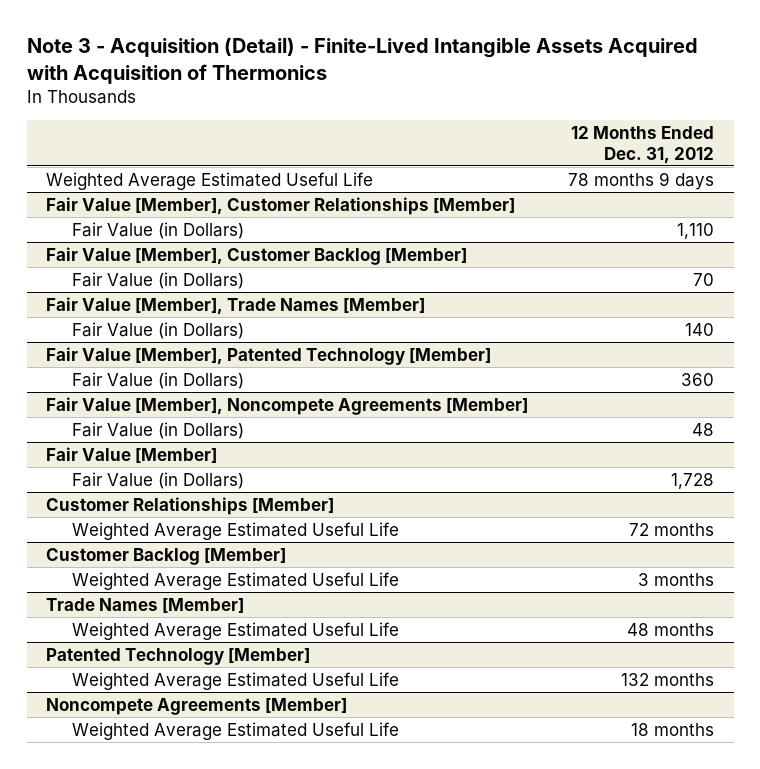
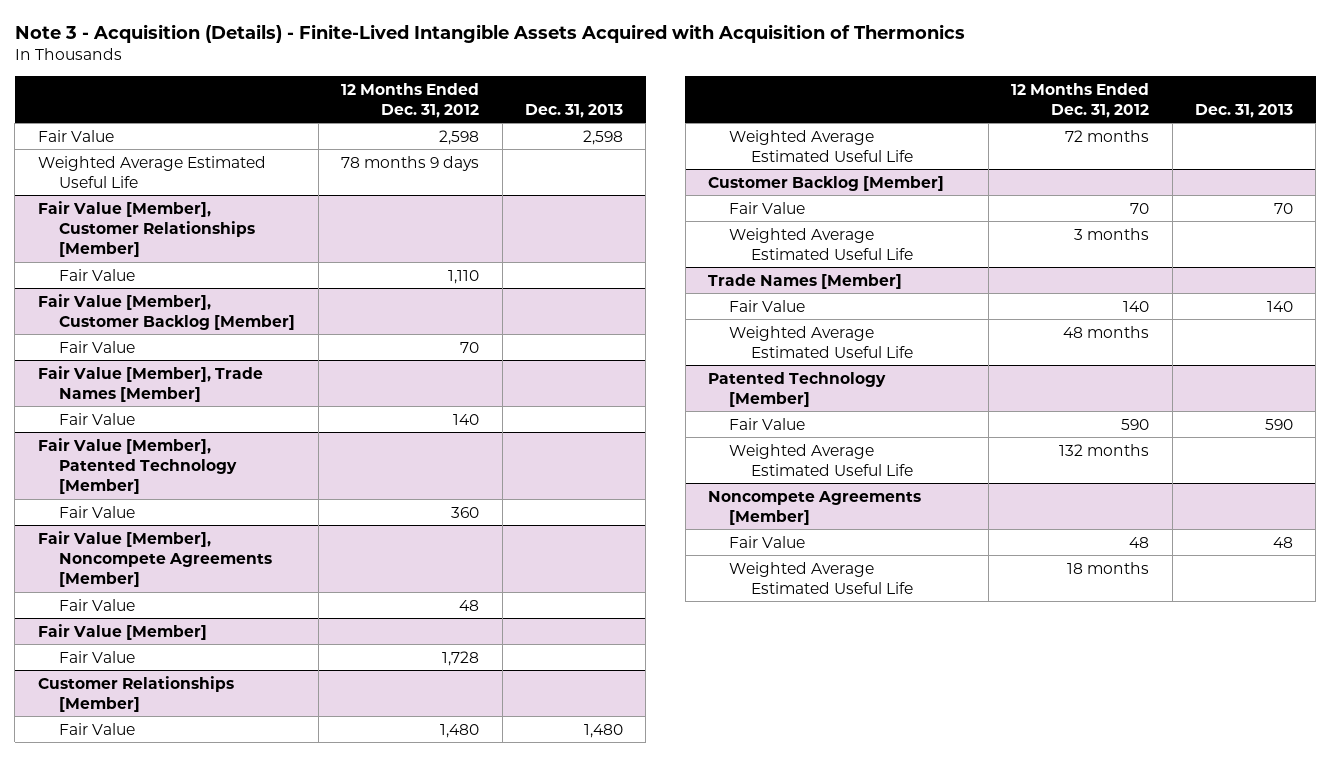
[26,37,698,84] Note 3 - Acquisition (Detail) - Finite-Lived Intangible Assets Acquired with Acquisition of Thermonics -> [14,24,965,44] Note 3 - Acquisition (Details) - Finite-Lived Intangible Assets Acquired with Acquisition of Thermonics
none -> [524,103,623,118] Dec. 31, 2013
none -> [37,129,114,142] Fair Value
[72,221,245,239] Fair Value (in Dollars) -> [59,268,136,281] Fair Value
[72,271,245,289] Fair Value (in Dollars) -> [59,340,136,353] Fair Value
[72,321,245,339] Fair Value (in Dollars) -> [59,412,136,425] Fair Value
[72,371,245,389] Fair Value (in Dollars) -> [59,505,136,518] Fair Value
[72,421,245,439] Fair Value (in Dollars) -> [59,598,136,611] Fair Value
[72,471,245,489] Fair Value (in Dollars) -> [59,650,136,663] Fair Value
none -> [59,722,136,735] Fair Value
none -> [729,201,806,214] Fair Value
none -> [729,299,806,312] Fair Value
none -> [729,417,806,430] Fair Value
none -> [729,535,806,548] Fair Value

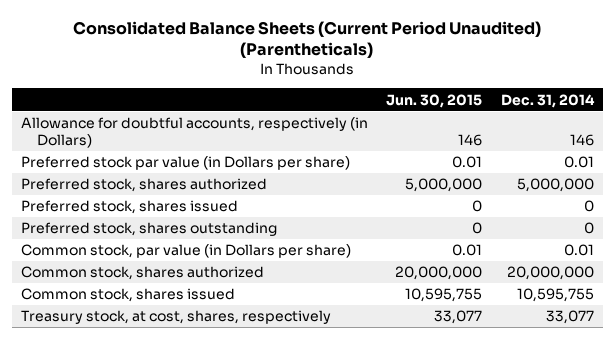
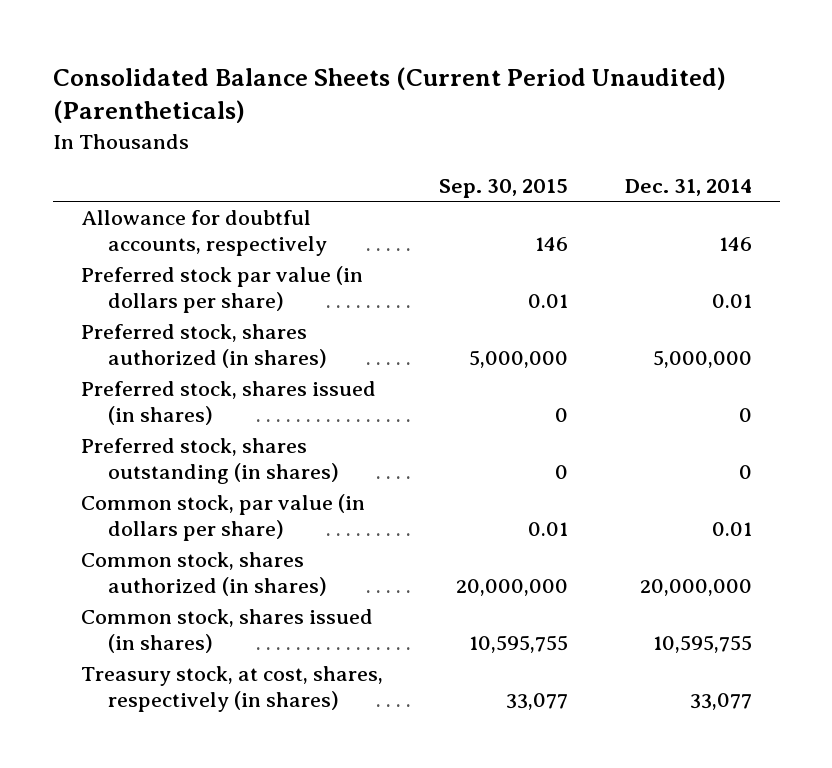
[386,93,483,108] Jun. 30, 2015 -> none
none -> [439,179,569,199] Sep. 30, 2015
[21,117,369,149] Allowance for doubtful accounts, respectively (in Dollars) -> [80,210,327,256] Allowance for doubtful accounts, respectively
[21,156,351,171] Preferred stock par value (in Dollars per share) -> [80,266,363,313] Preferred stock par value (in dollars per share)
[21,178,268,193] Preferred stock, shares authorized -> [80,324,327,368] Preferred stock, shares authorized (in shares)
[21,200,239,215] Preferred stock, shares issued -> [80,381,376,425] Preferred stock, shares issued (in shares)
[21,222,278,237] Preferred stock, shares outstanding -> [80,438,339,484] Preferred stock, shares outstanding (in shares)
[21,244,352,259] Common stock, par value (in Dollars per share) -> [80,494,365,541] Common stock, par value (in dollars per share)
[21,266,265,281] Common stock, shares authorized -> [80,552,327,596] Common stock, shares authorized (in shares)
[21,288,236,303] Common stock, shares issued -> [80,609,373,653] Common stock, shares issued (in shares)
[21,310,332,325] Treasury stock, at cost, shares, respectively -> [80,666,383,712] Treasury stock, at cost, shares, respectively (in shares)

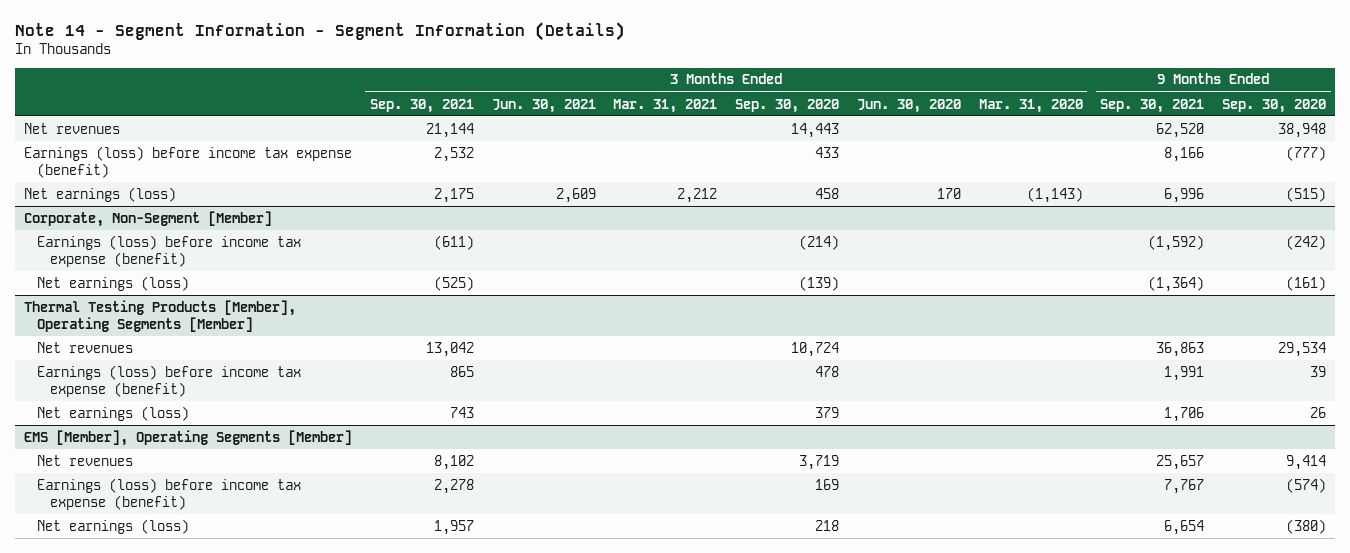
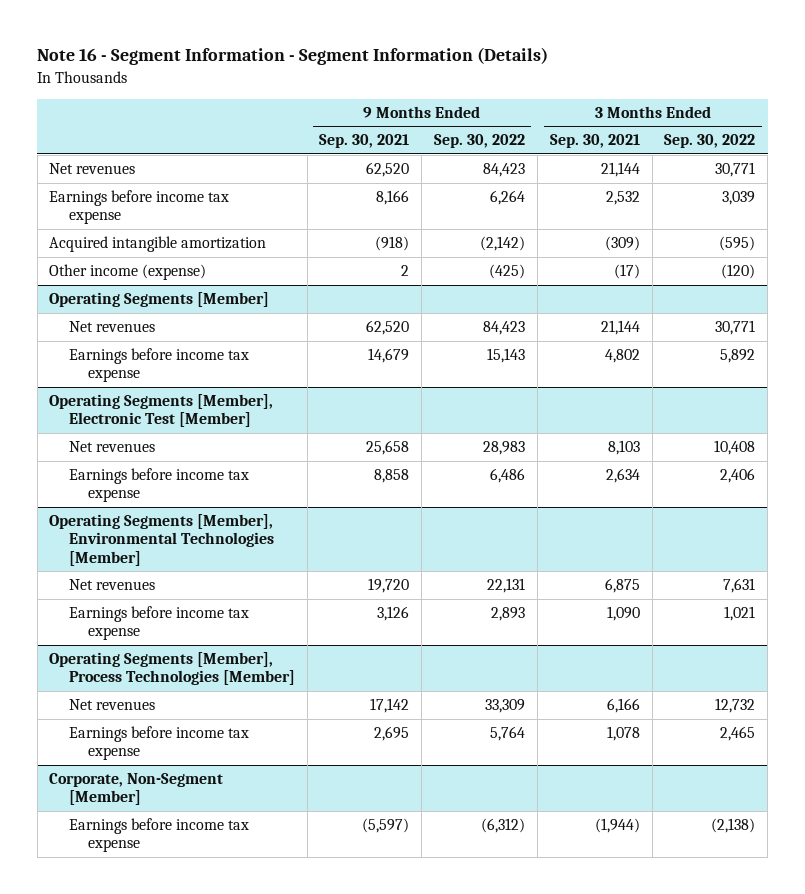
[15,22,626,42] Note 14 - Segment Information - Segment Information (Details) -> [37,47,549,66] Note 16 - Segment Information - Segment Information (Details)
[491,98,596,113] Jun. 30, 2021 -> none
[613,98,718,113] Mar. 31, 2021 -> none
[735,98,840,113] Sep. 30, 2020 -> none
[856,98,961,113] Jun. 30, 2020 -> none
[978,98,1083,113] Mar. 31, 2020 -> none
[1222,98,1327,113] Sep. 30, 2020 -> none
none -> [434,134,526,149] Sep. 30, 2022
none -> [664,134,756,149] Sep. 30, 2022
[24,186,177,202] Net earnings (loss) -> none
[24,145,353,179] Earnings (loss) before income tax expense (benefit) -> [49,190,230,225] Earnings before income tax expense
none -> [49,236,267,253] Acquired intangible amortization
none -> [49,264,207,281] Other income (expense)
none -> [49,292,270,308] Operating Segments [Member]
none -> [68,321,155,333] Net revenues
none -> [68,348,249,383] Earnings before income tax expense
none -> [49,394,274,428] Operating Segments [Member], Electronic Test [Member]
none -> [68,441,155,453] Net revenues
none -> [68,468,249,503] Earnings before income tax expense
none -> [49,514,274,566] Operating Segments [Member], Environmental Technologies [Member]
none -> [68,579,155,591] Net revenues
none -> [68,606,249,641] Earnings before income tax expense
none -> [49,652,295,686] Operating Segments [Member], Process Technologies [Member]
none -> [68,699,155,711] Net revenues
none -> [68,726,249,761] Earnings before income tax expense
[37,275,190,291] Net earnings (loss) -> none
[24,299,297,333] Thermal Testing Products [Member], Operating Segments [Member] -> none
[37,341,134,353] Net revenues -> none
[37,364,302,398] Earnings (loss) before income tax expense (benefit) -> none
[37,405,190,421] Net earnings (loss) -> none
[24,429,353,446] EMS [Member], Operating Segments [Member] -> none
[37,454,134,466] Net revenues -> none
[37,477,302,511] Earnings (loss) before income tax expense (benefit) -> none
[37,518,190,534] Net earnings (loss) -> none
[37,234,302,268] Earnings (loss) before income tax expense (benefit) -> [68,818,249,853] Earnings before income tax expense
[433,234,474,250] (611) -> [594,818,640,834] (1,944)
[1148,234,1205,251] (1,592) -> [362,818,410,834] (5,597)

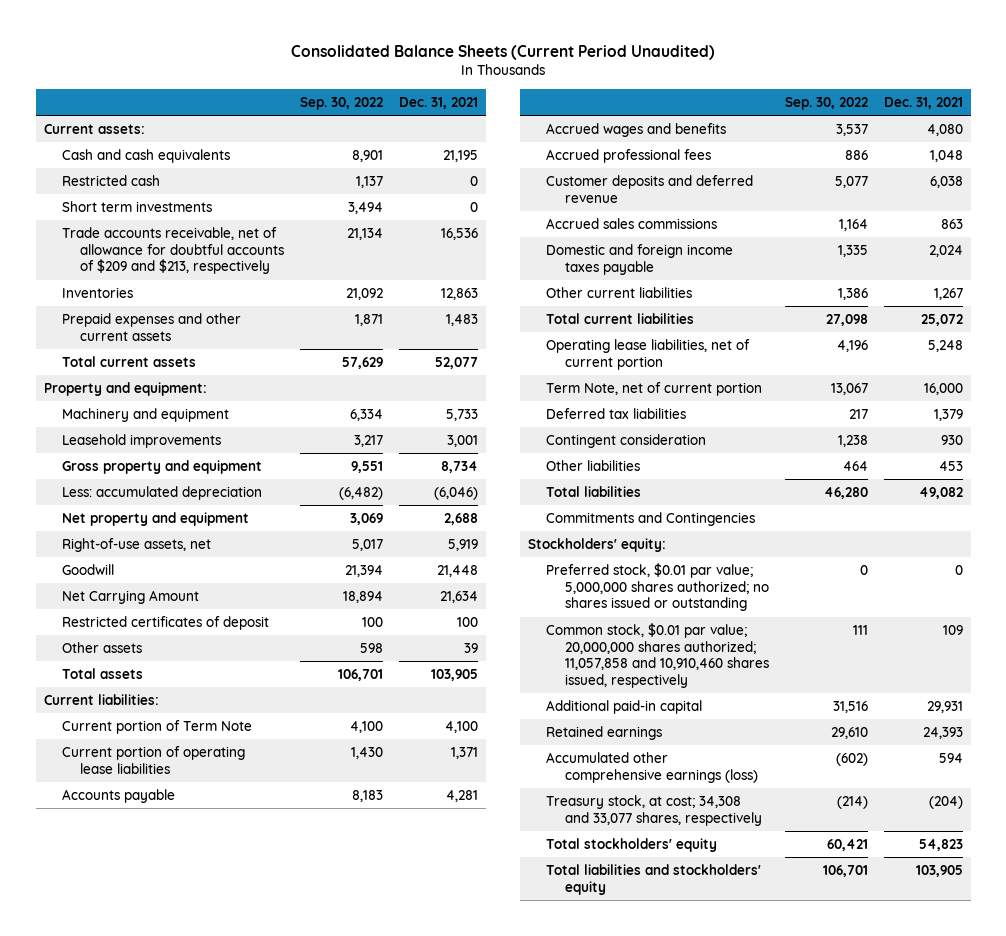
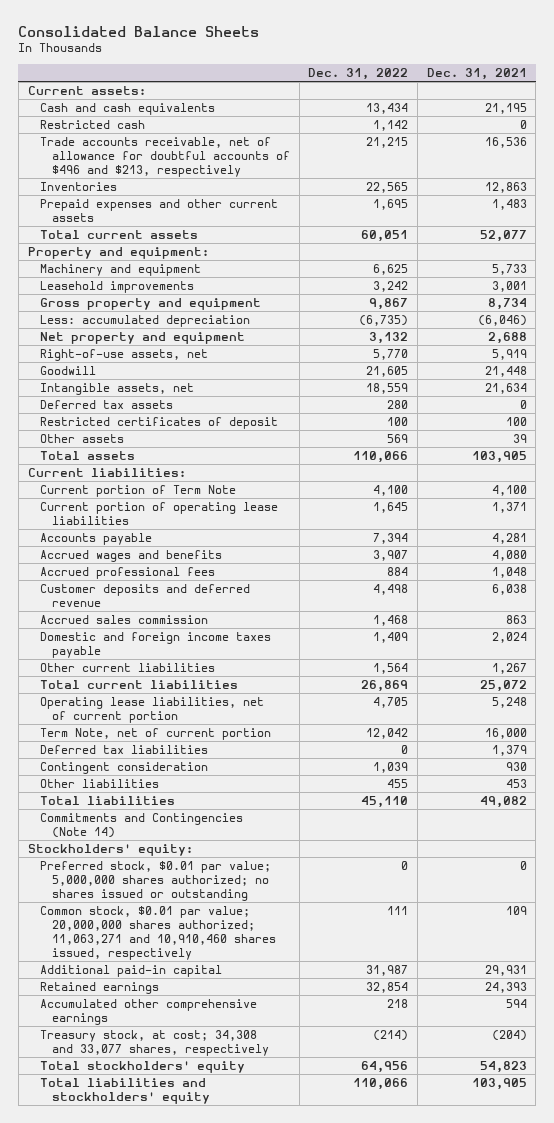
[291,44,716,60] Consolidated Balance Sheets (Current Period Unaudited) -> [18,25,260,37] Consolidated Balance Sheets
[299,96,383,110] Sep. 30, 2022 -> none
none -> [308,67,409,80] Dec. 31, 2022
[61,200,212,212] Short term investments -> none
[61,226,284,275] Trade accounts receivable, net of allowance for doubtful accounts of $209 and $213, respectively -> [39,137,291,177] Trade accounts receivable, net of allowance for doubtful accounts of $496 and $213, respectively
[61,589,199,604] Net Carrying Amount -> [39,383,194,396] Intangible assets, net
none -> [39,400,173,410] Deferred tax assets
[546,217,718,229] Accrued sales commissions -> [39,615,208,625] Accrued sales commission
[546,511,756,526] Commitments and Contingencies -> [39,813,243,838] Commitments and Contingencies (Note 14)
[546,622,769,688] Common stock, $0.01 par value; 20,000,000 shares authorized; 11,057,858 and 10,910,460 shares issued, respectively -> [39,906,277,960] Common stock, $0.01 par value; 20,000,000 shares authorized; 11,063,271 and 10,910,460 shares issued, respectively
[546,751,758,783] Accumulated other comprehensive earnings (loss) -> [39,999,257,1025] Accumulated other comprehensive earnings

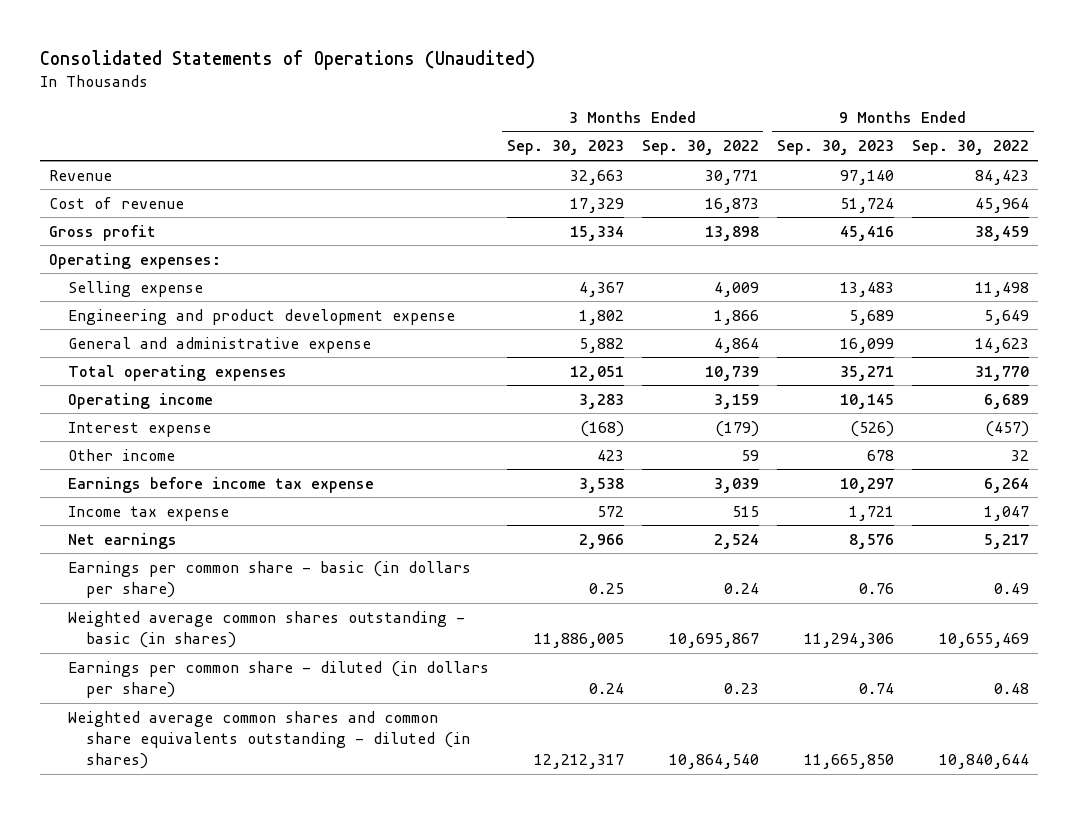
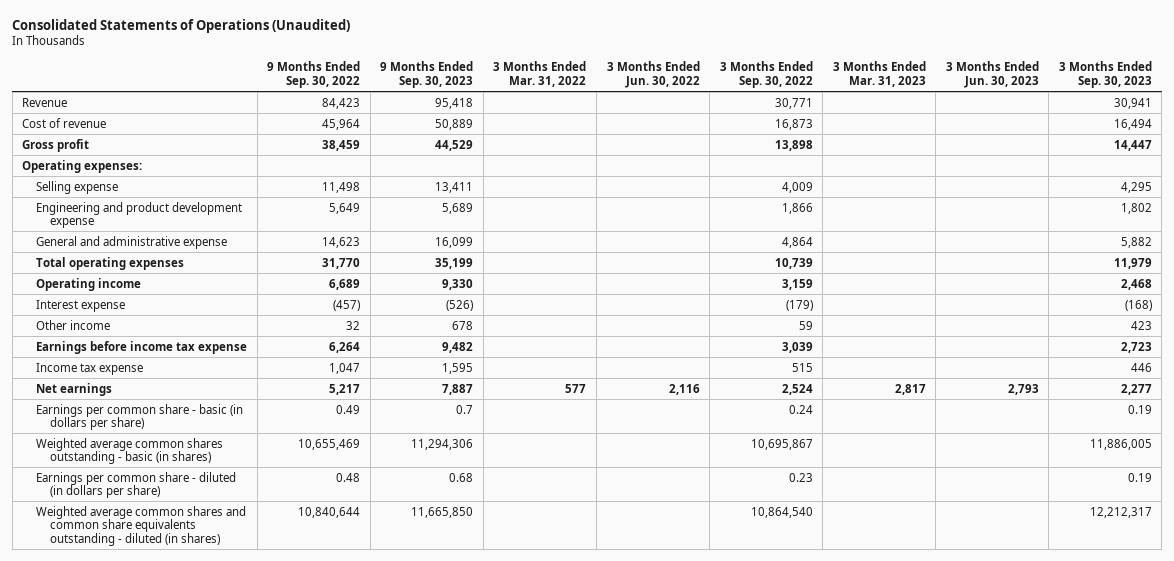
none -> [493,61,587,87] 3 Months Ended Mar. 31, 2022
none -> [606,61,700,88] 3 Months Ended Jun. 30, 2022
none -> [832,61,926,87] 3 Months Ended Mar. 31, 2023
none -> [945,61,1039,88] 3 Months Ended Jun. 30, 2023
[569,169,624,185] 32,663 -> [1113,97,1152,109] 30,941
[839,169,894,185] 97,140 -> [435,97,474,109] 95,418
[569,197,624,213] 17,329 -> [1113,118,1152,130] 16,494
[839,197,894,213] 51,724 -> [435,118,474,130] 50,889
[569,225,624,241] 15,334 -> [1113,139,1152,151] 14,447
[839,225,894,241] 45,416 -> [435,139,474,151] 44,529
[578,281,624,297] 4,367 -> [1120,181,1152,193] 4,295
[839,281,894,297] 13,483 -> [435,181,474,193] 13,411
[569,365,624,381] 12,051 -> [1113,257,1152,269] 11,979
[839,365,894,381] 35,271 -> [435,257,474,269] 35,199
[578,393,624,409] 3,283 -> [1120,278,1152,290] 2,468
[839,393,894,409] 10,145 -> [442,278,474,290] 9,330
[578,477,624,493] 3,538 -> [1120,341,1152,353] 2,723
[839,477,894,493] 10,297 -> [442,341,474,353] 9,482
[596,505,624,517] 572 -> [1130,362,1152,372] 446
[848,505,894,521] 1,721 -> [442,362,474,374] 1,595
[578,533,624,549] 2,966 -> [1120,383,1152,395] 2,277
[848,533,894,549] 8,576 -> [442,383,474,395] 7,887
[588,582,624,594] 0.25 -> [1127,404,1152,414] 0.19
[858,582,894,594] 0.76 -> [456,404,474,414] 0.7
[588,682,624,694] 0.24 -> [1127,472,1152,482] 0.19
[858,682,894,694] 0.74 -> [449,472,474,482] 0.68

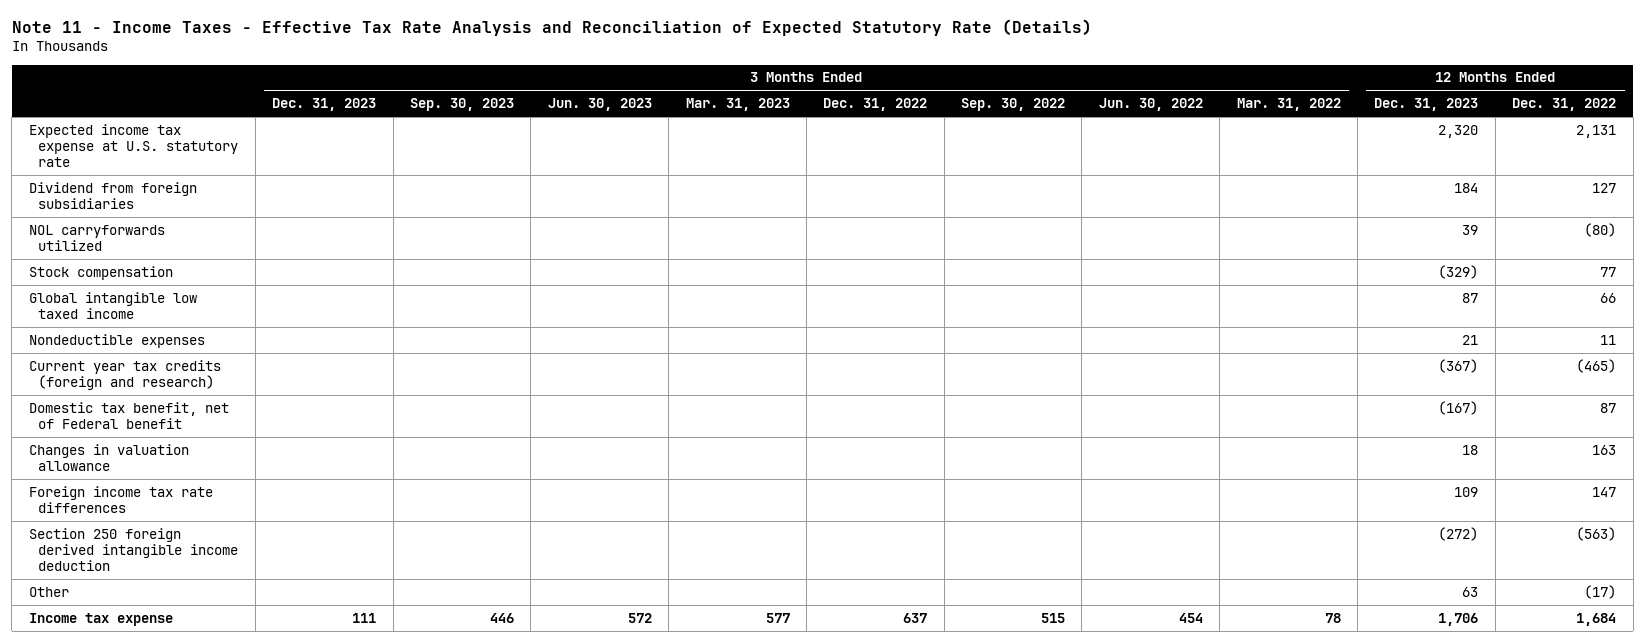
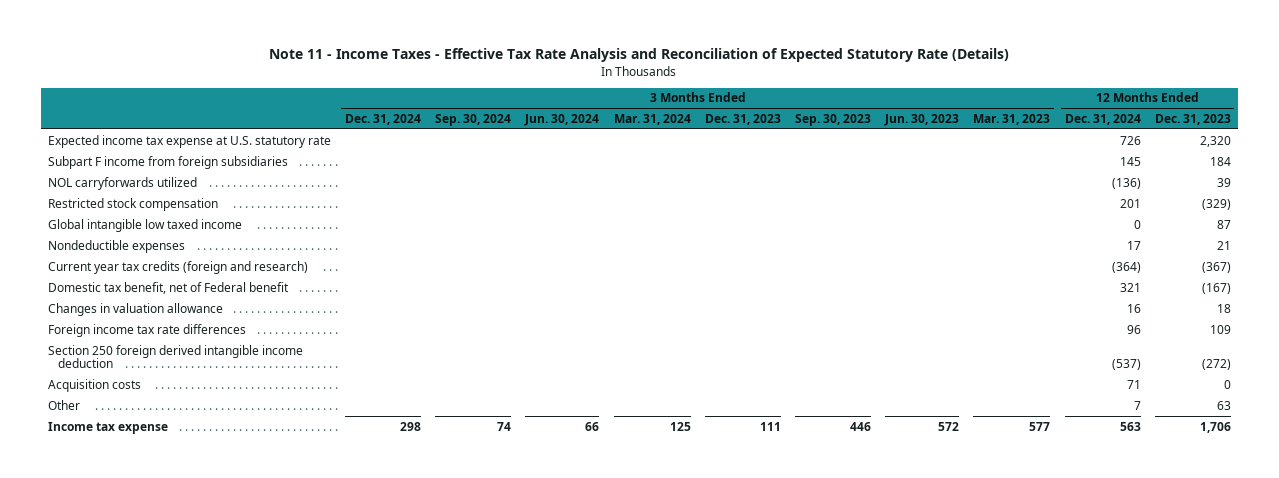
[823,98,928,112] Dec. 31, 2022 -> none
[961,98,1066,112] Sep. 30, 2022 -> none
[1098,98,1203,112] Jun. 30, 2022 -> none
[1236,98,1341,112] Mar. 31, 2022 -> none
[1512,98,1617,112] Dec. 31, 2022 -> none
none -> [344,113,421,125] Dec. 31, 2024
none -> [435,113,512,126] Sep. 30, 2024
none -> [524,113,600,126] Jun. 30, 2024
none -> [613,113,691,125] Mar. 31, 2024
none -> [1064,113,1141,125] Dec. 31, 2024
[28,181,197,210] Dividend from foreign subsidiaries -> [47,155,288,169] Subpart F income from foreign subsidiaries
[28,265,173,280] Stock compensation -> [47,197,218,211] Restricted stock compensation
none -> [47,378,141,392] Acquisition costs

